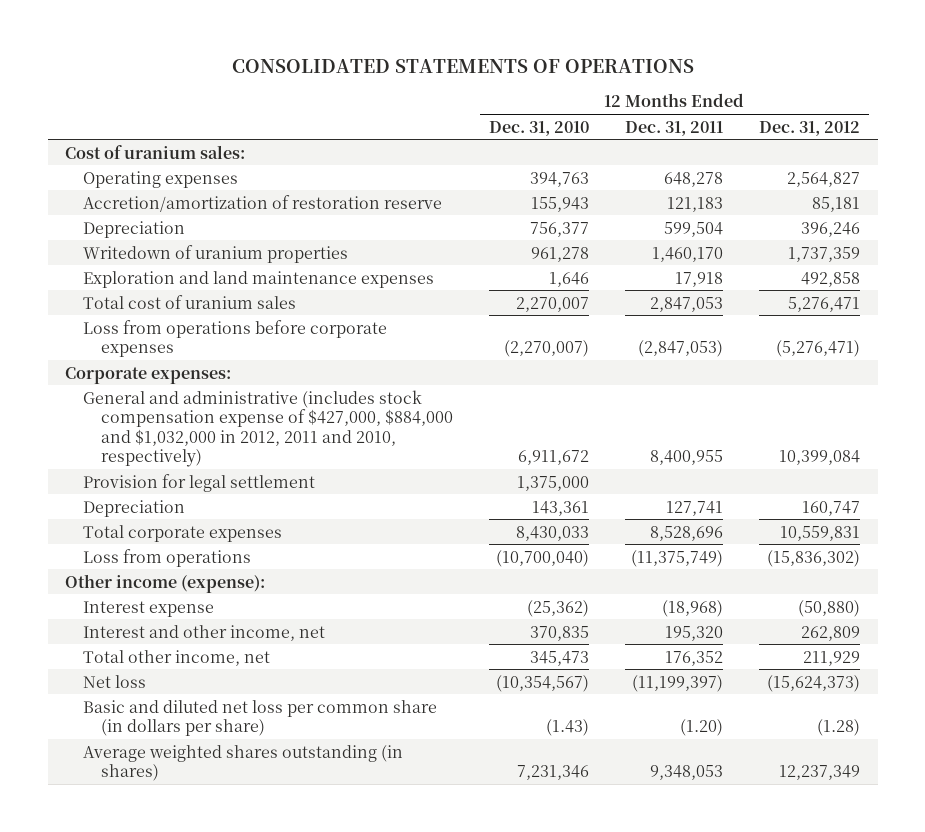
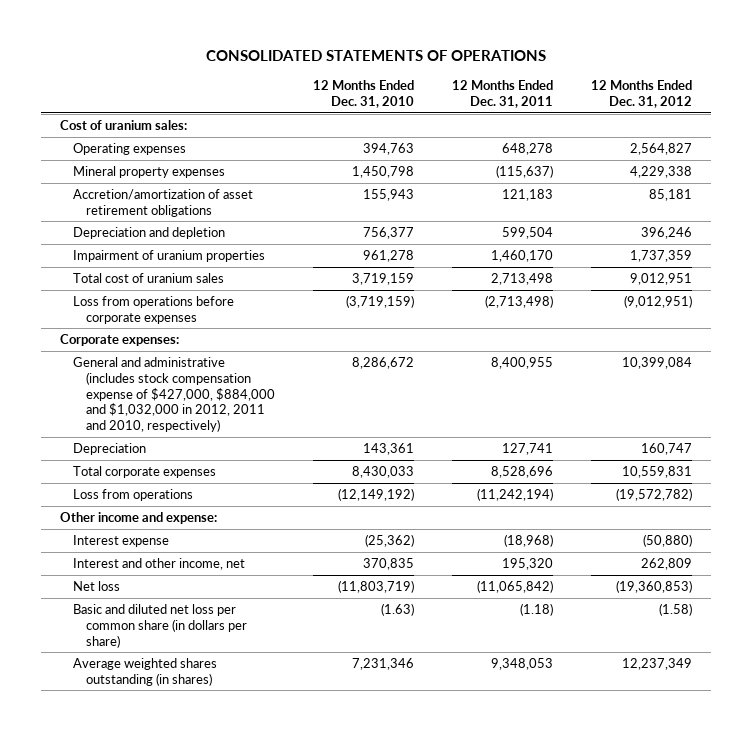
[83,270,435,288] Exploration and land maintenance expenses -> none
none -> [73,165,226,178] Mineral property expenses
[83,194,443,212] Accretion/amortization of restoration reserve -> [73,188,254,217] Accretion/amortization of asset retirement obligations
[83,220,186,238] Depreciation -> [73,226,226,239] Depreciation and depletion
[83,244,349,263] Writedown of uranium properties -> [73,249,266,262] Impairment of uranium properties
[515,296,589,312] 2,270,007 -> [352,272,415,285] 3,719,159
[649,296,723,312] 2,847,053 -> [491,272,554,285] 2,713,498
[787,296,860,312] 5,276,471 -> [629,272,692,285] 9,012,951
[503,340,589,358] (2,270,007) -> [346,294,415,308] (3,719,159)
[637,340,723,358] (2,847,053) -> [485,294,554,308] (2,713,498)
[775,340,860,358] (5,276,471) -> [623,294,692,308] (9,012,951)
[83,473,316,492] Provision for legal settlement -> none
[517,450,589,466] 6,911,672 -> [352,356,415,369] 8,286,672
[495,549,589,567] (10,700,040) -> [338,487,415,501] (12,149,192)
[630,549,723,567] (11,375,749) -> [477,487,554,501] (11,242,194)
[766,549,860,567] (15,836,302) -> [615,487,692,501] (19,572,782)
[65,573,266,593] Other income (expense): -> [59,511,217,524] Other income and expense:
[83,649,271,666] Total other income, net -> none
[495,674,589,692] (10,354,567) -> [338,579,415,593] (11,803,719)
[631,674,723,692] (11,199,397) -> [477,579,554,593] (11,065,842)
[766,674,860,692] (15,624,373) -> [615,579,692,593] (19,360,853)
[545,719,589,737] (1.43) -> [381,602,415,616] (1.63)
[679,719,723,737] (1.20) -> [520,602,554,616] (1.18)
[816,719,860,737] (1.28) -> [658,602,692,616] (1.58)

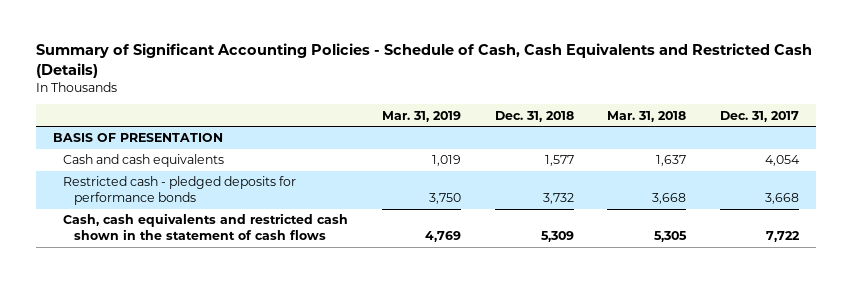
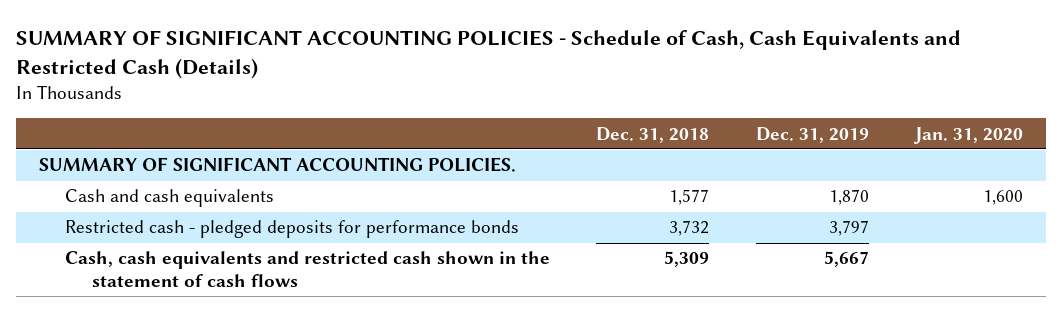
[35,43,812,78] Summary of Significant Accounting Policies - Schedule of Cash, Cash Equivalents and Restricted Cash (Details) -> [15,29,961,80] SUMMARY OF SIGNIFICANT ACCOUNTING POLICIES - Schedule of Cash, Cash Equivalents and Restricted Cash (Details)
[381,110,461,122] Mar. 31, 2019 -> none
[607,110,687,122] Mar. 31, 2018 -> none
[719,110,799,122] Dec. 31, 2017 -> none
none -> [755,126,869,143] Dec. 31, 2019
none -> [913,126,1023,144] Jan. 31, 2020
[52,133,223,143] BASIS OF PRESENTATION -> [38,157,516,173] SUMMARY OF SIGNIFICANT ACCOUNTING POLICIES.

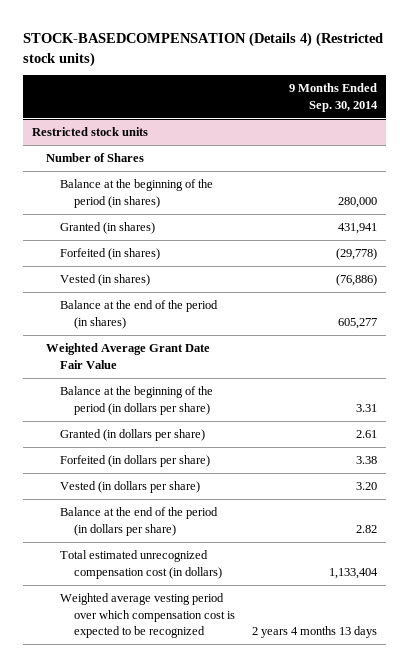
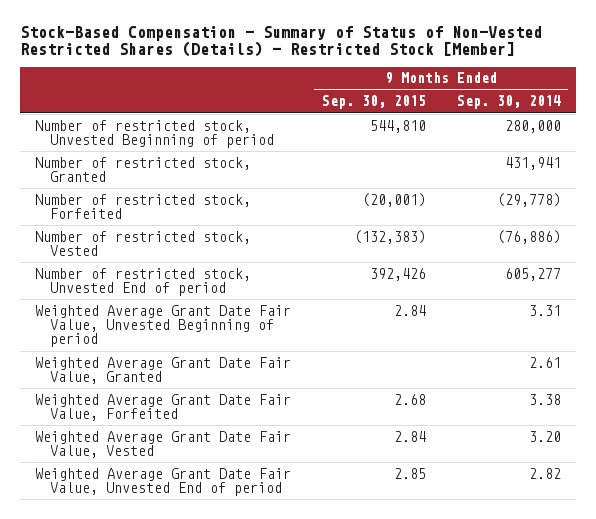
[23,31,384,67] STOCK-BASEDCOMPENSATION (Details 4) (Restricted stock units) -> [20,25,543,58] Stock-Based Compensation - Summary of Status of Non-Vested Restricted Shares (Details) - Restricted Stock [Member]
none -> [322,95,427,110] Sep. 30, 2015
[31,127,148,137] Restricted stock units -> none
[45,153,144,163] Number of Shares -> none
[45,343,210,369] Weighted Average Grant Date Fair Value -> none
[59,550,222,579] Total estimated unrecognized compensation cost (in dollars) -> none
[59,593,235,639] Weighted average vesting period over which compensation cost is expected to be recognized -> none
[59,179,213,208] Balance at the beginning of the period (in shares) -> [35,119,275,149] Number of restricted stock, Unvested Beginning of period
[59,222,155,235] Granted (in shares) -> [35,156,252,183] Number of restricted stock, Granted
[59,248,160,261] Forfeited (in shares) -> [35,193,252,220] Number of restricted stock, Forfeited
[59,274,150,287] Vested (in shares) -> [35,230,252,257] Number of restricted stock, Vested
[59,300,218,329] Balance at the end of the period (in shares) -> [35,267,252,297] Number of restricted stock, Unvested End of period
[59,386,213,415] Balance at the beginning of the period (in dollars per share) -> [35,304,292,348] Weighted Average Grant Date Fair Value, Unvested Beginning of period
[59,429,205,442] Granted (in dollars per share) -> [35,356,292,385] Weighted Average Grant Date Fair Value, Granted
[59,455,210,468] Forfeited (in dollars per share) -> [35,393,292,422] Weighted Average Grant Date Fair Value, Forfeited
[59,481,200,494] Vested (in dollars per share) -> [35,430,292,459] Weighted Average Grant Date Fair Value, Vested
[59,507,218,536] Balance at the end of the period (in dollars per share) -> [35,467,292,497] Weighted Average Grant Date Fair Value, Unvested End of period

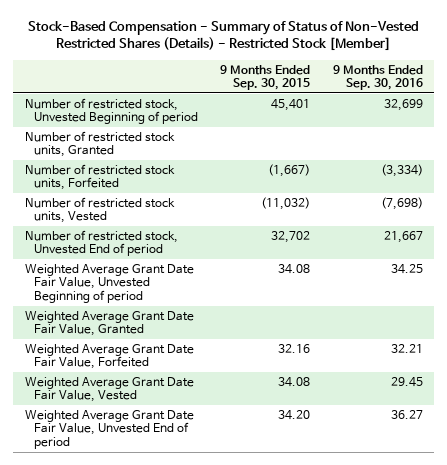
[456,95,561,110] Sep. 30, 2014 -> none
none -> [332,64,423,91] 9 Months Ended Sep. 30, 2016
[370,119,427,133] 544,810 -> [271,99,311,112] 45,401
[35,156,252,183] Number of restricted stock, Granted -> [24,131,175,158] Number of restricted stock units, Granted
[35,193,252,220] Number of restricted stock, Forfeited -> [24,164,175,191] Number of restricted stock units, Forfeited
[362,192,427,207] (20,001) -> [268,164,311,178] (1,667)
[35,230,252,257] Number of restricted stock, Vested -> [24,197,175,224] Number of restricted stock units, Vested
[354,229,427,244] (132,383) -> [261,197,311,211] (11,032)
[370,267,427,281] 392,426 -> [271,231,311,244] 32,702
[394,304,427,316] 2.84 -> [278,264,311,275] 34.08
[394,393,427,405] 2.68 -> [278,344,311,354] 32.16
[394,430,427,442] 2.84 -> [278,377,311,388] 34.08
[394,467,427,479] 2.85 -> [278,410,311,421] 34.20

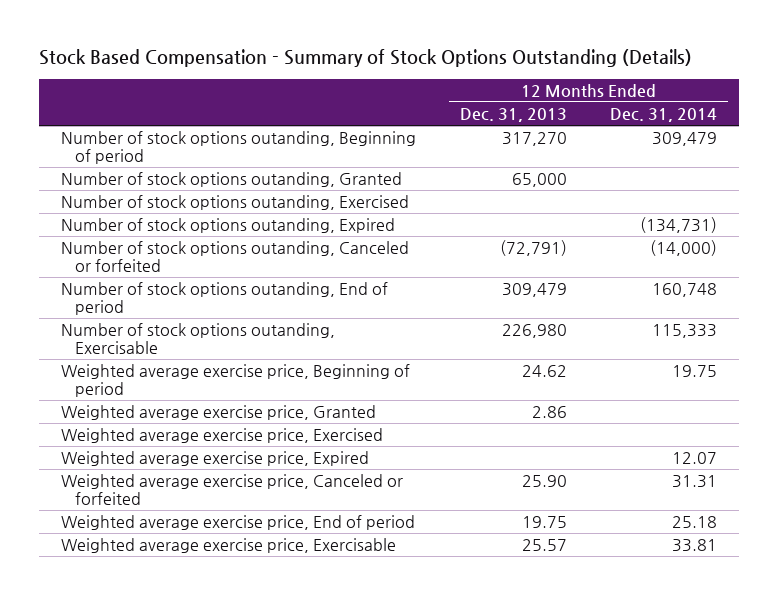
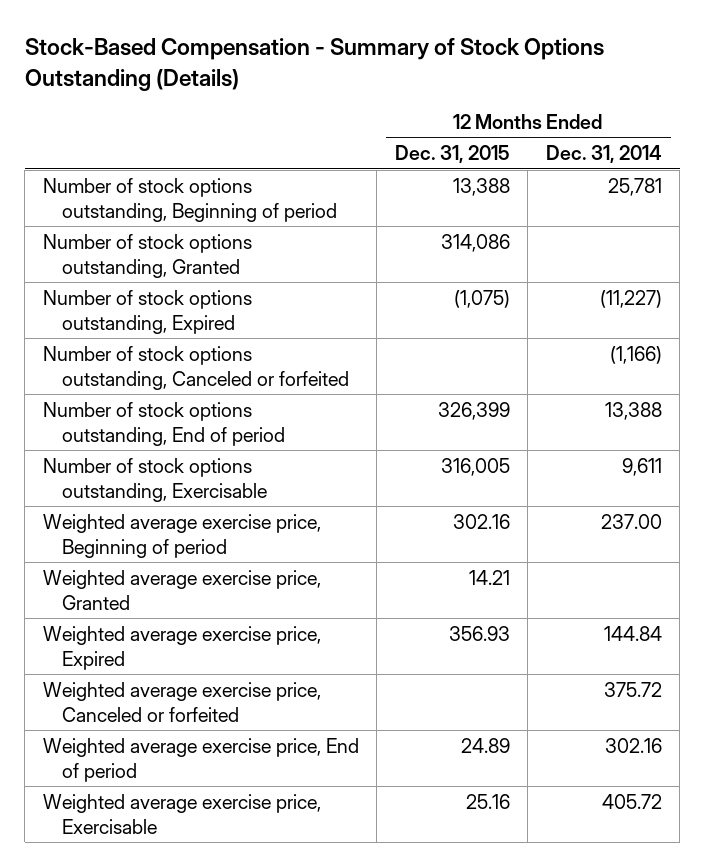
[39,49,693,68] Stock Based Compensation - Summary of Stock Options Outstanding (Details) -> [24,38,604,92] Stock-Based Compensation - Summary of Stock Options Outstanding (Details)
[459,108,567,123] Dec. 31, 2013 -> none
none -> [394,145,510,164] Dec. 31, 2015
[61,195,410,211] Number of stock options outanding, Exercised -> none
[61,131,417,164] Number of stock options outanding, Beginning of period -> [42,177,337,222] Number of stock options outstanding, Beginning of period
[652,132,718,147] 309,479 -> [607,177,662,196] 25,781
[61,172,403,188] Number of stock options outanding, Granted -> [42,233,252,278] Number of stock options outstanding, Granted
[61,218,396,234] Number of stock options outanding, Expired -> [42,289,252,334] Number of stock options outstanding, Expired
[640,217,718,234] (134,731) -> [599,289,662,308] (11,227)
[61,241,410,272] Number of stock options outanding, Canceled or forfeited -> [42,345,349,390] Number of stock options outstanding, Canceled or forfeited
[650,240,718,257] (14,000) -> [609,345,662,364] (1,166)
[61,282,389,315] Number of stock options outanding, End of period -> [42,401,285,446] Number of stock options outstanding, End of period
[652,283,718,298] 160,748 -> [604,401,662,420] 13,388
[61,323,336,354] Number of stock options outanding, Exercisable -> [42,457,267,502] Number of stock options outstanding, Exercisable
[652,324,718,339] 115,333 -> [621,457,662,476] 9,611
[672,365,718,378] 19.75 -> [600,513,662,529] 237.00
[61,428,384,444] Weighted average exercise price, Exercised -> none
[672,452,718,465] 12.07 -> [603,625,662,641] 144.84
[672,475,718,489] 31.31 -> [603,681,662,697] 375.72
[672,516,718,529] 25.18 -> [604,737,662,753] 302.16
[672,539,718,553] 33.81 -> [601,793,662,809] 405.72

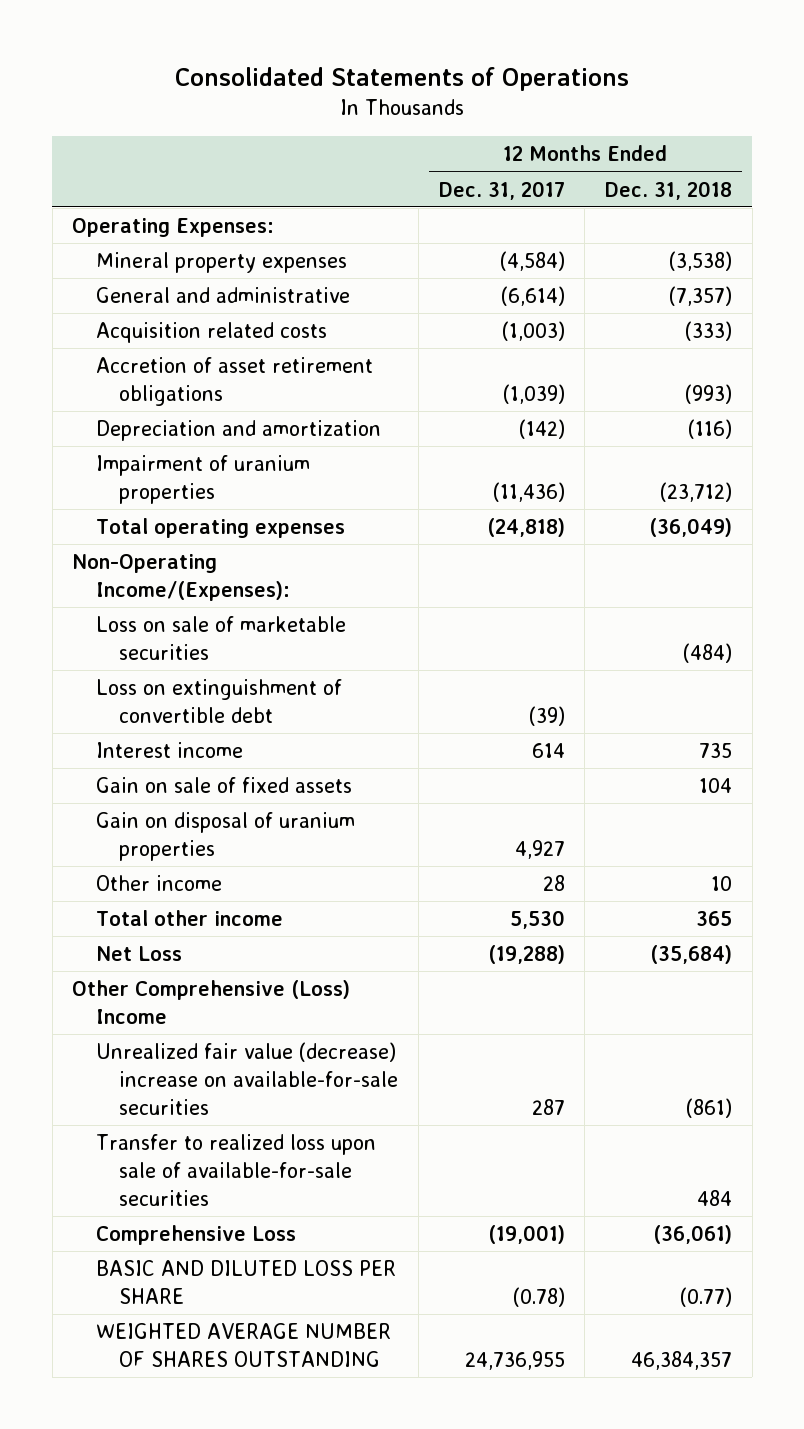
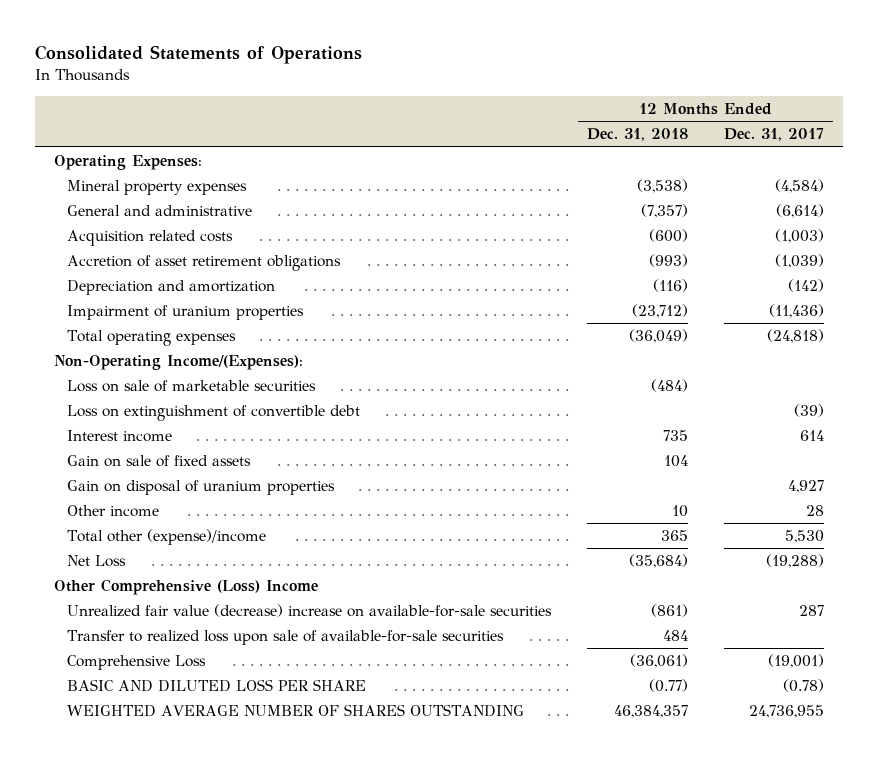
[685,320,733,341] (333) -> [649,229,689,243] (600)
[95,909,283,926] Total other income -> [67,529,267,546] Total other (expense)/income

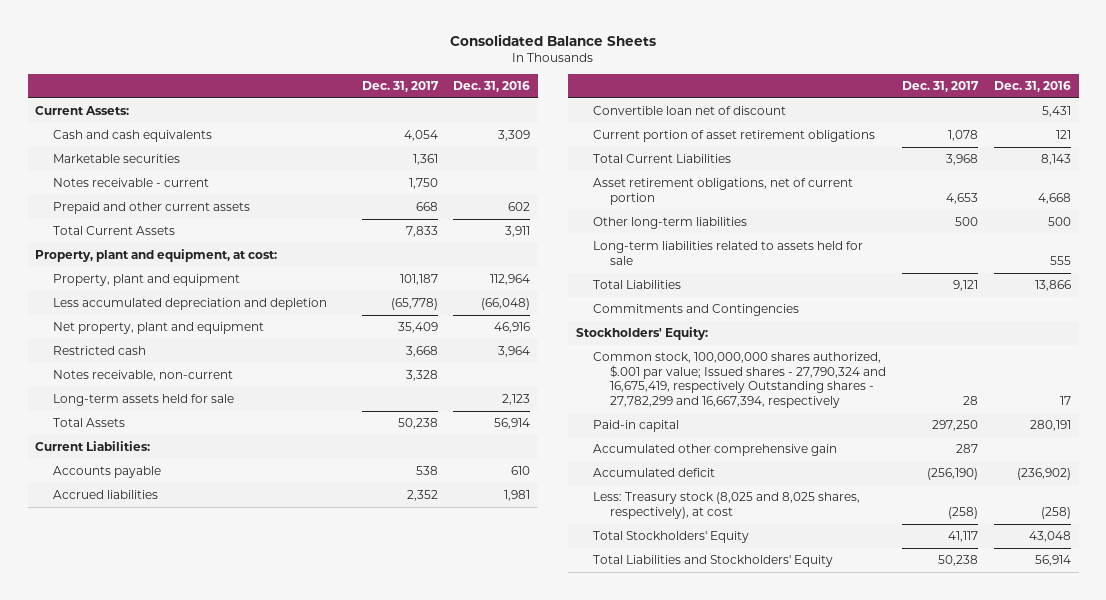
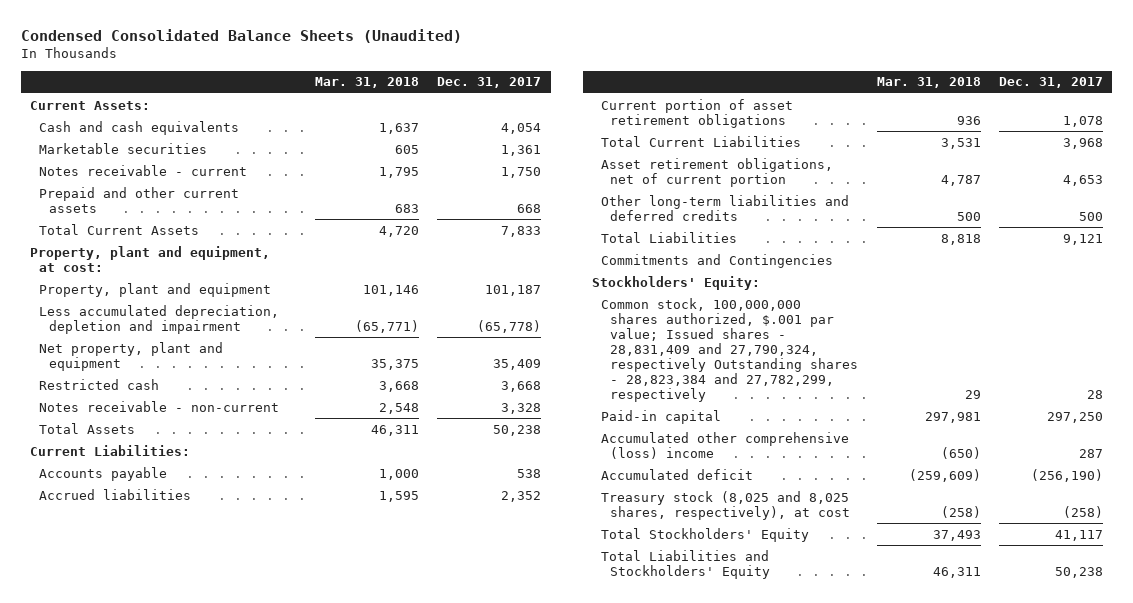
[450,34,657,47] Consolidated Balance Sheets -> [20,28,462,43] Condensed Consolidated Balance Sheets (Unaudited)
[453,81,531,93] Dec. 31, 2016 -> none
none -> [314,77,419,89] Mar. 31, 2018
[52,298,327,311] Less accumulated depreciation and depletion -> [39,304,280,334] Less accumulated depreciation, depletion and impairment
[52,394,234,407] Long-term assets held for sale -> none
[52,370,233,382] Notes receivable, non-current -> [39,400,280,412] Notes receivable - non-current
[593,106,787,116] Convertible loan net of discount -> none
[593,241,864,265] Long-term liabilities related to assets held for sale -> none
[593,217,748,230] Other long-term liabilities -> [601,194,850,221] Other long-term liabilities and deferred credits
[593,352,887,408] Common stock, 100,000,000 shares authorized, $.001 par value; Issued shares - 27,790,324 and 16,675,419, respectively Outstanding shares - 27,782,299 and 16,667,394, respectively -> [601,297,859,403] Common stock, 100,000,000 shares authorized, $.001 par value; Issued shares - 28,831,409 and 27,790,324, respectively Outstanding shares - 28,823,384 and 27,782,299, respectively
[593,444,838,457] Accumulated other comprehensive gain -> [601,431,850,459] Accumulated other comprehensive (loss) income
[593,492,861,519] Less: Treasury stock (8,025 and 8,025 shares, respectively), at cost -> [601,490,851,520] Treasury stock (8,025 and 8,025 shares, respectively), at cost

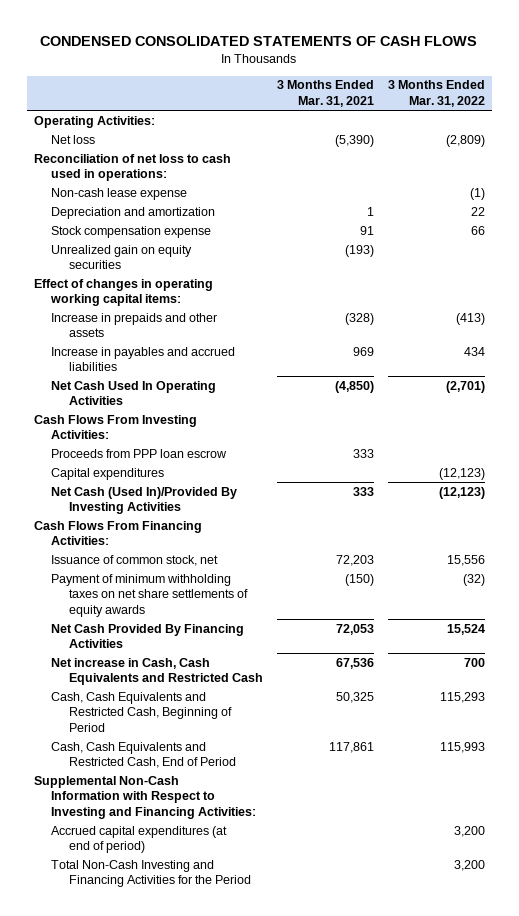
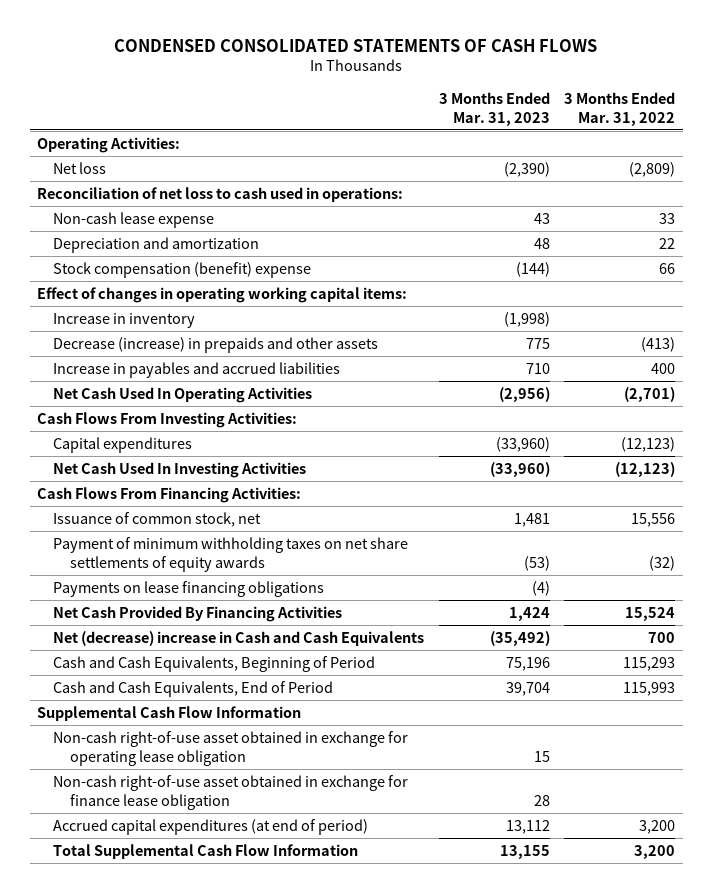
[276,80,374,108] 3 Months Ended Mar. 31, 2021 -> none
none -> [438,91,550,126] 3 Months Ended Mar. 31, 2023
[470,187,486,200] (1) -> [659,212,676,224] 33
[51,244,193,270] Unrealized gain on equity securities -> none
[51,225,212,238] Stock compensation expense -> [53,261,312,278] Stock compensation (benefit) expense
none -> [53,312,196,328] Increase in inventory
[51,312,218,338] Increase in prepaids and other assets -> [53,336,379,353] Decrease (increase) in prepaids and other assets
[464,346,486,356] 434 -> [651,362,676,374] 400
[51,448,228,458] Proceeds from PPP loan escrow -> none
[51,486,238,515] Net Cash (Used In)/Provided By Investing Activities -> [53,461,307,478] Net Cash Used In Investing Activities
none -> [53,580,325,597] Payments on lease financing obligations
[33,775,257,819] Supplemental Non-Cash Information with Respect to Investing and Financing Activities: -> none
[51,657,263,686] Net increase in Cash, Cash Equivalents and Restricted Cash -> [53,630,425,646] Net (decrease) increase in Cash and Cash Equivalents
[51,691,232,732] Cash, Cash Equivalents and Restricted Cash, Beginning of Period -> [53,655,376,672] Cash and Cash Equivalents, Beginning of Period
[51,741,236,769] Cash, Cash Equivalents and Restricted Cash, End of Period -> [53,680,334,697] Cash and Cash Equivalents, End of Period
none -> [36,705,301,721] Supplemental Cash Flow Information
none -> [53,730,409,766] Non-cash right-of-use asset obtained in exchange for operating lease obligation
none -> [53,774,409,810] Non-cash right-of-use asset obtained in exchange for finance lease obligation
[51,859,251,888] Total Non-Cash Investing and Financing Activities for the Period -> none
none -> [53,843,359,859] Total Supplemental Cash Flow Information

